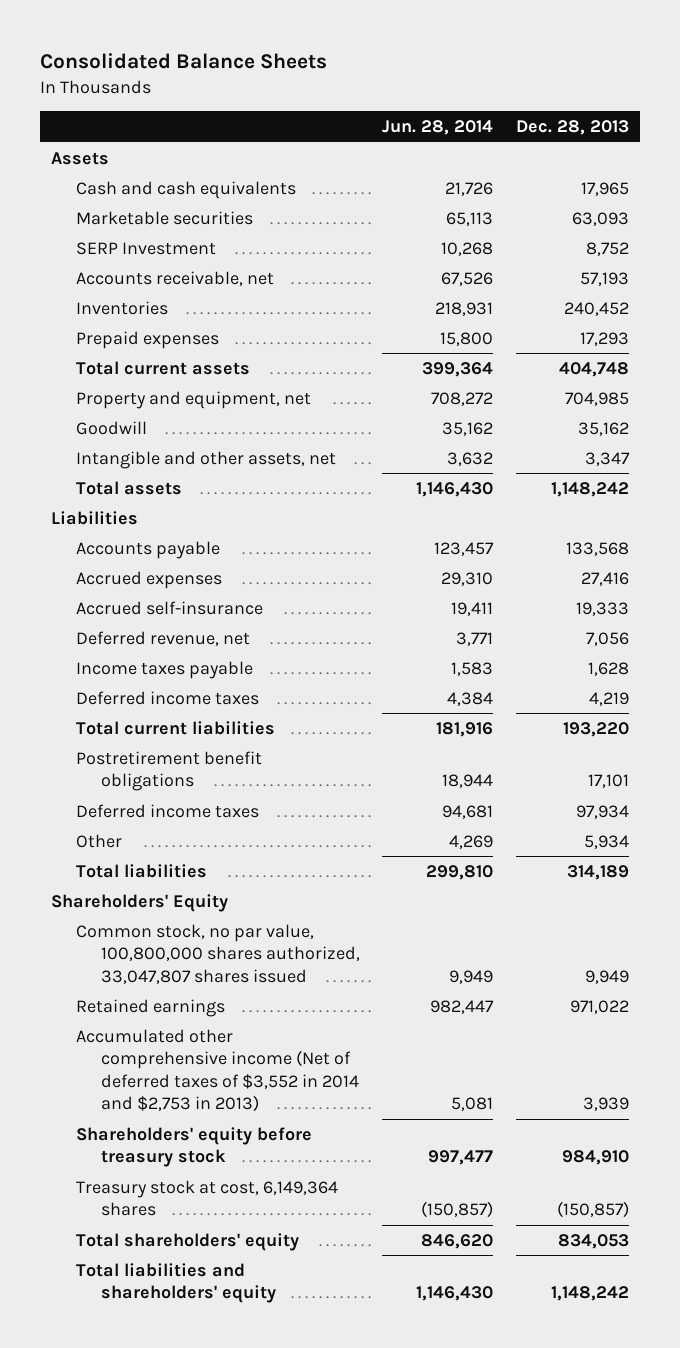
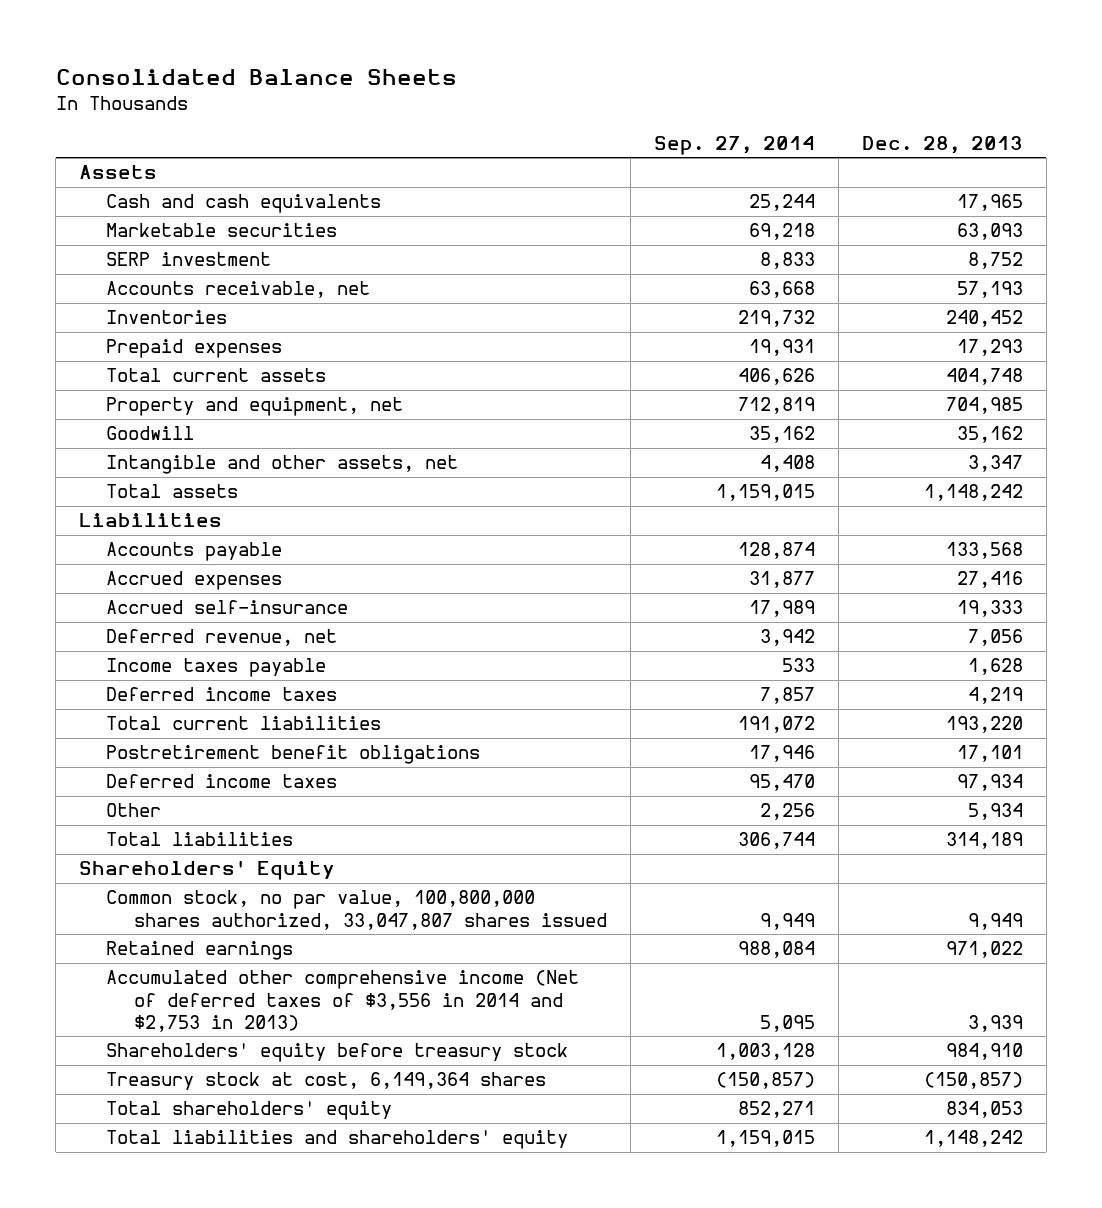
[382,120,494,136] Jun. 28, 2014 -> none
none -> [653,135,815,155] Sep. 27, 2014
[75,241,216,255] SERP Investment -> [106,252,272,267] SERP investment
[75,1028,359,1113] Accumulated other comprehensive income (Net of deferred taxes of $3,552 in 2014 and $2,753 in 2013) -> [106,970,580,1033] Accumulated other comprehensive income (Net of deferred taxes of $3,556 in 2014 and $2,753 in 2013)

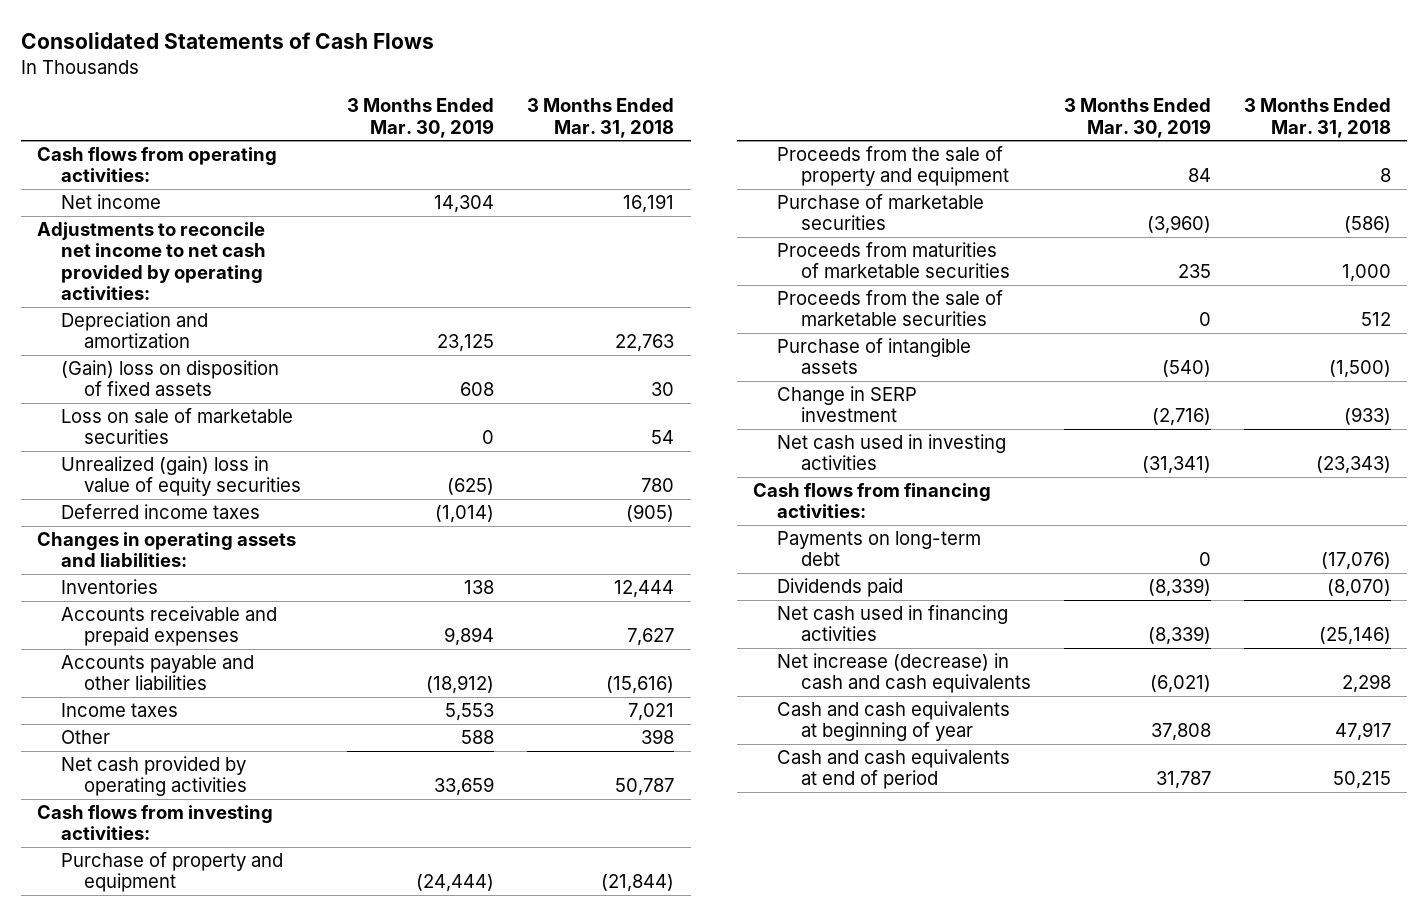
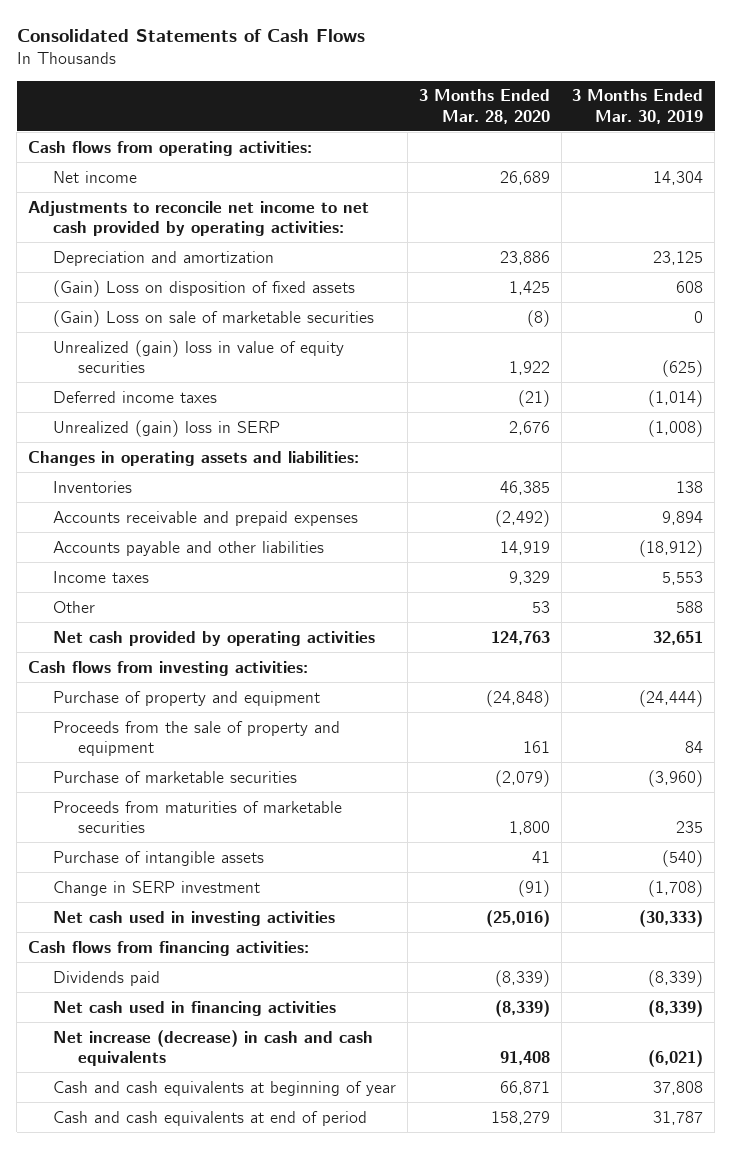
[527,98,675,138] 3 Months Ended Mar. 31, 2018 -> none
none -> [418,89,550,124] 3 Months Ended Mar. 28, 2020
[60,360,279,397] (Gain) loss on disposition of fixed assets -> [52,279,355,297] (Gain) Loss on disposition of fixed assets
[60,408,293,445] Loss on sale of marketable securities -> [52,309,374,327] (Gain) Loss on sale of marketable securities
none -> [52,419,280,437] Unrealized (gain) loss in SERP
[434,777,495,797] 33,659 -> [653,630,704,645] 32,651
[777,290,1004,327] Proceeds from the sale of marketable securities -> none
[1151,408,1211,427] (2,716) -> [648,879,704,897] (1,708)
[1141,456,1211,475] (31,341) -> [639,909,704,927] (30,333)
[777,531,982,567] Payments on long-term debt -> none

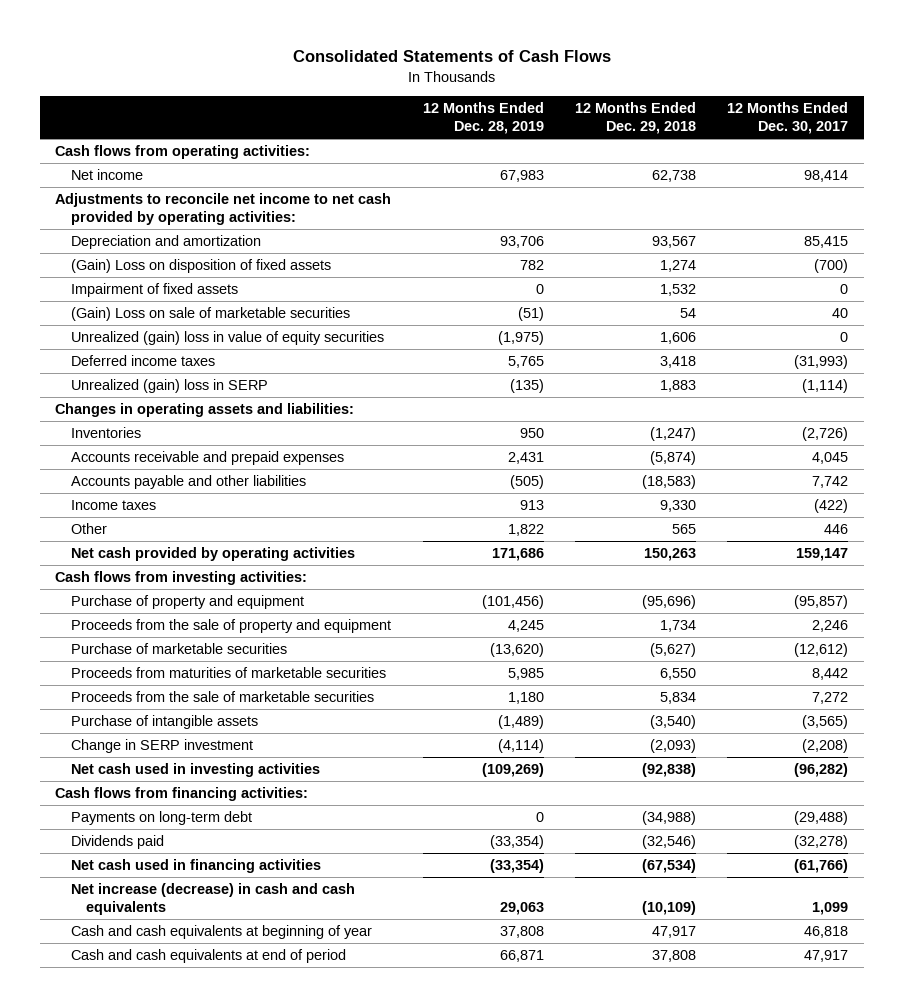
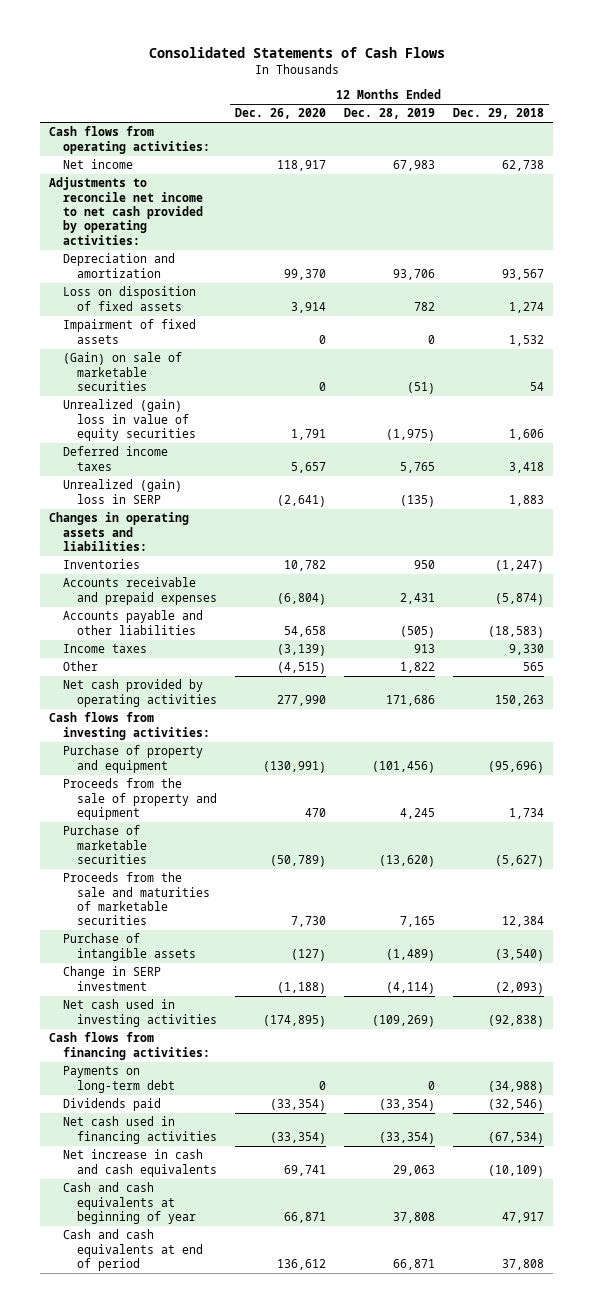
[726,102,848,135] 12 Months Ended Dec. 30, 2017 -> none
none -> [234,108,326,120] Dec. 26, 2020
[70,258,331,273] (Gain) Loss on disposition of fixed assets -> [63,286,197,311] Loss on disposition of fixed assets
[70,306,350,321] (Gain) Loss on sale of marketable securities -> [63,352,183,392] (Gain) on sale of marketable securities
[70,666,386,678] Proceeds from maturities of marketable securities -> none
[70,690,374,702] Proceeds from the sale of marketable securities -> [63,872,210,926] Proceeds from the sale and maturities of marketable securities
[507,691,544,704] 1,180 -> [399,916,435,928] 7,165
[659,691,696,704] 5,834 -> [501,916,544,928] 12,384
[70,882,355,915] Net increase (decrease) in cash and cash equivalents -> [63,1149,217,1177] Net increase in cash and cash equivalents

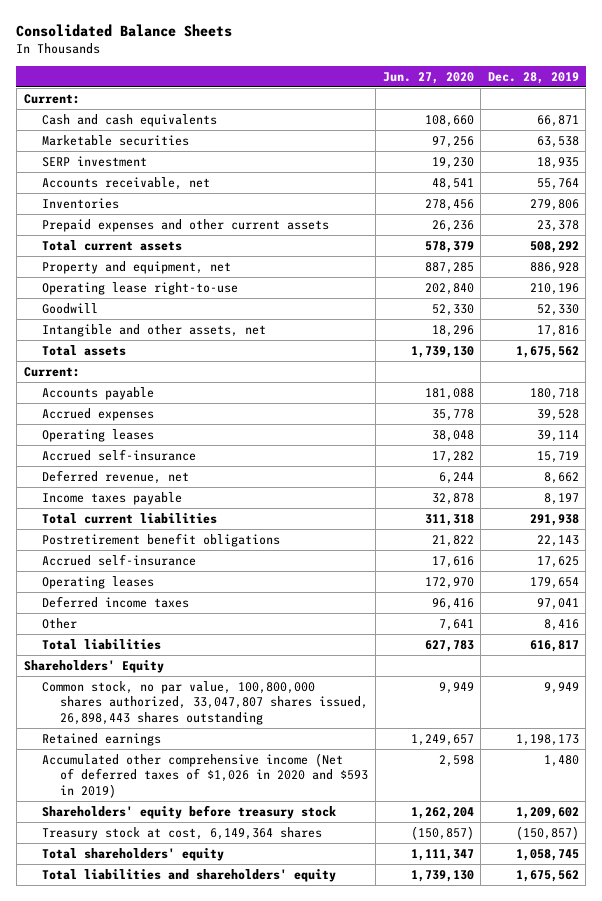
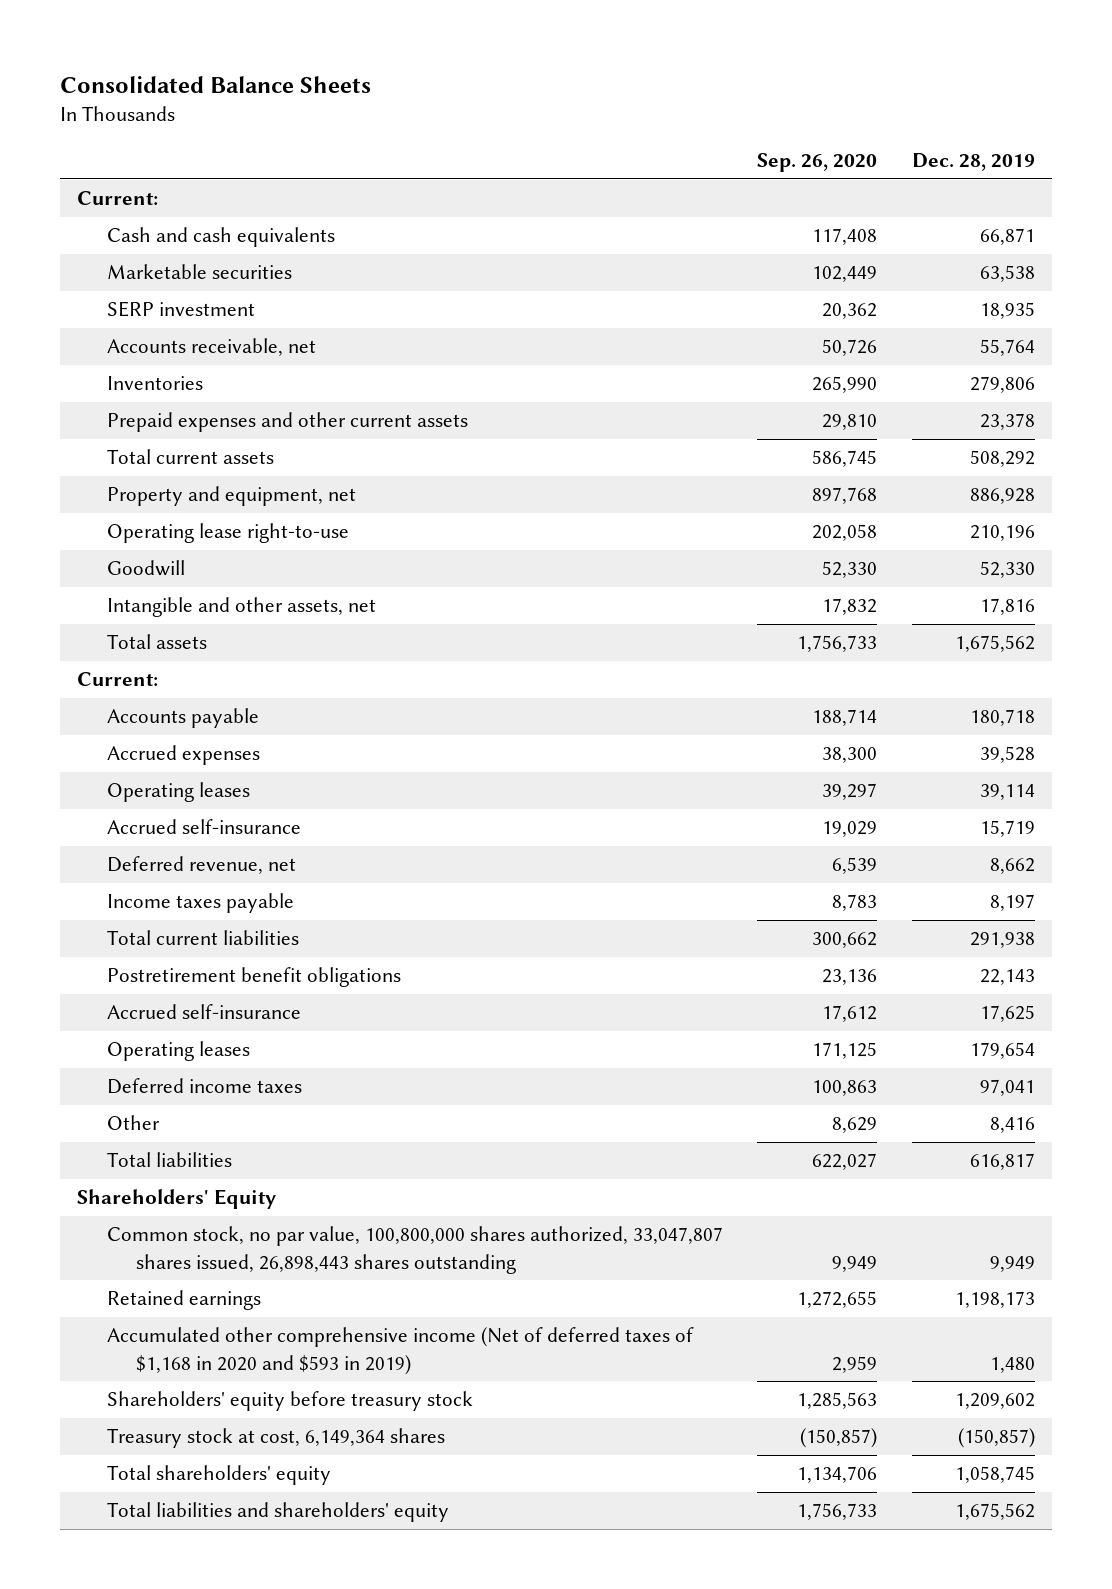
[382,71,474,84] Jun. 27, 2020 -> none
none -> [757,153,878,173] Sep. 26, 2020
[41,752,369,798] Accumulated other comprehensive income (Net of deferred taxes of $1,026 in 2020 and $593 in 2019) -> [106,1327,694,1375] Accumulated other comprehensive income (Net of deferred taxes of $1,168 in 2020 and $593 in 2019)

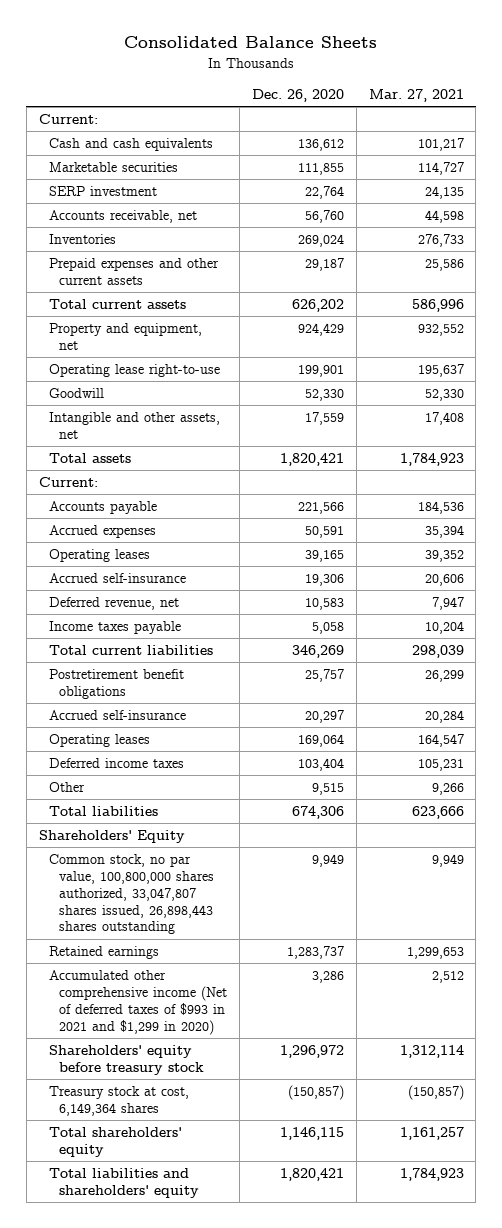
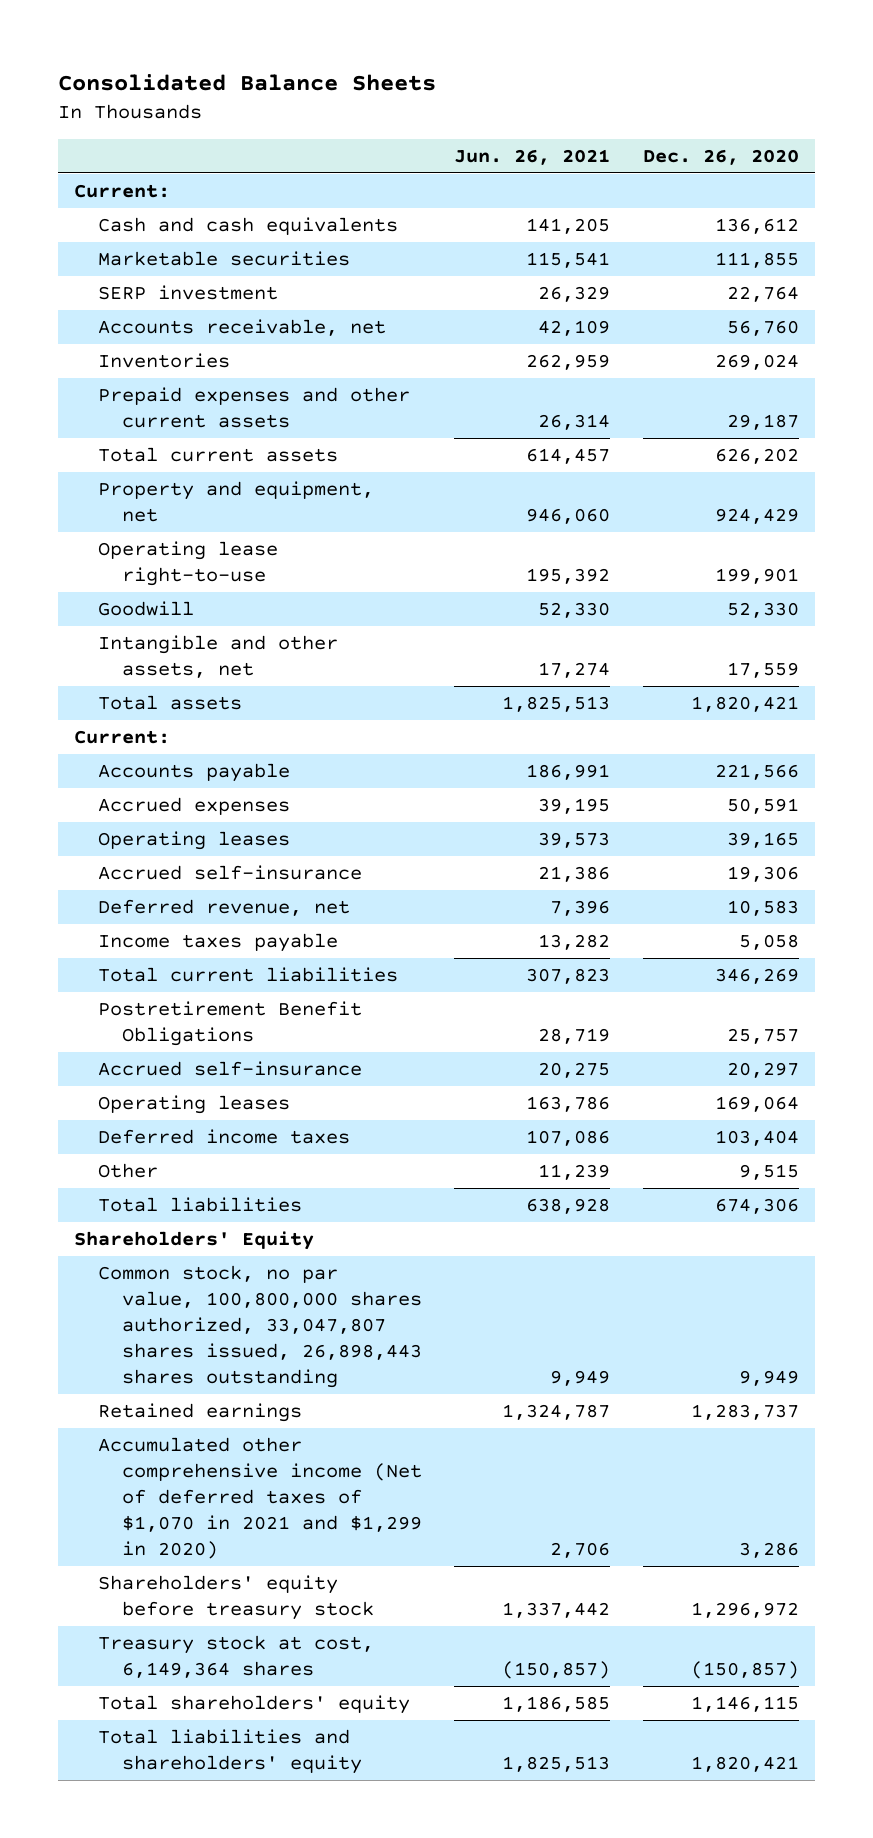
[368,88,464,102] Mar. 27, 2021 -> none
none -> [454,148,611,165] Jun. 26, 2021
[49,669,185,699] Postretirement benefit obligations -> [98,1000,363,1047] Postretirement Benefit Obligations
[49,970,228,1035] Accumulated other comprehensive income (Net of deferred taxes of $993 in 2021 and $1,299 in 2020) -> [98,1436,422,1560] Accumulated other comprehensive income (Net of deferred taxes of $1,070 in 2021 and $1,299 in 2020)

